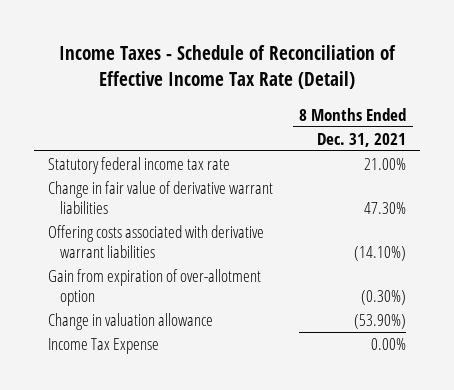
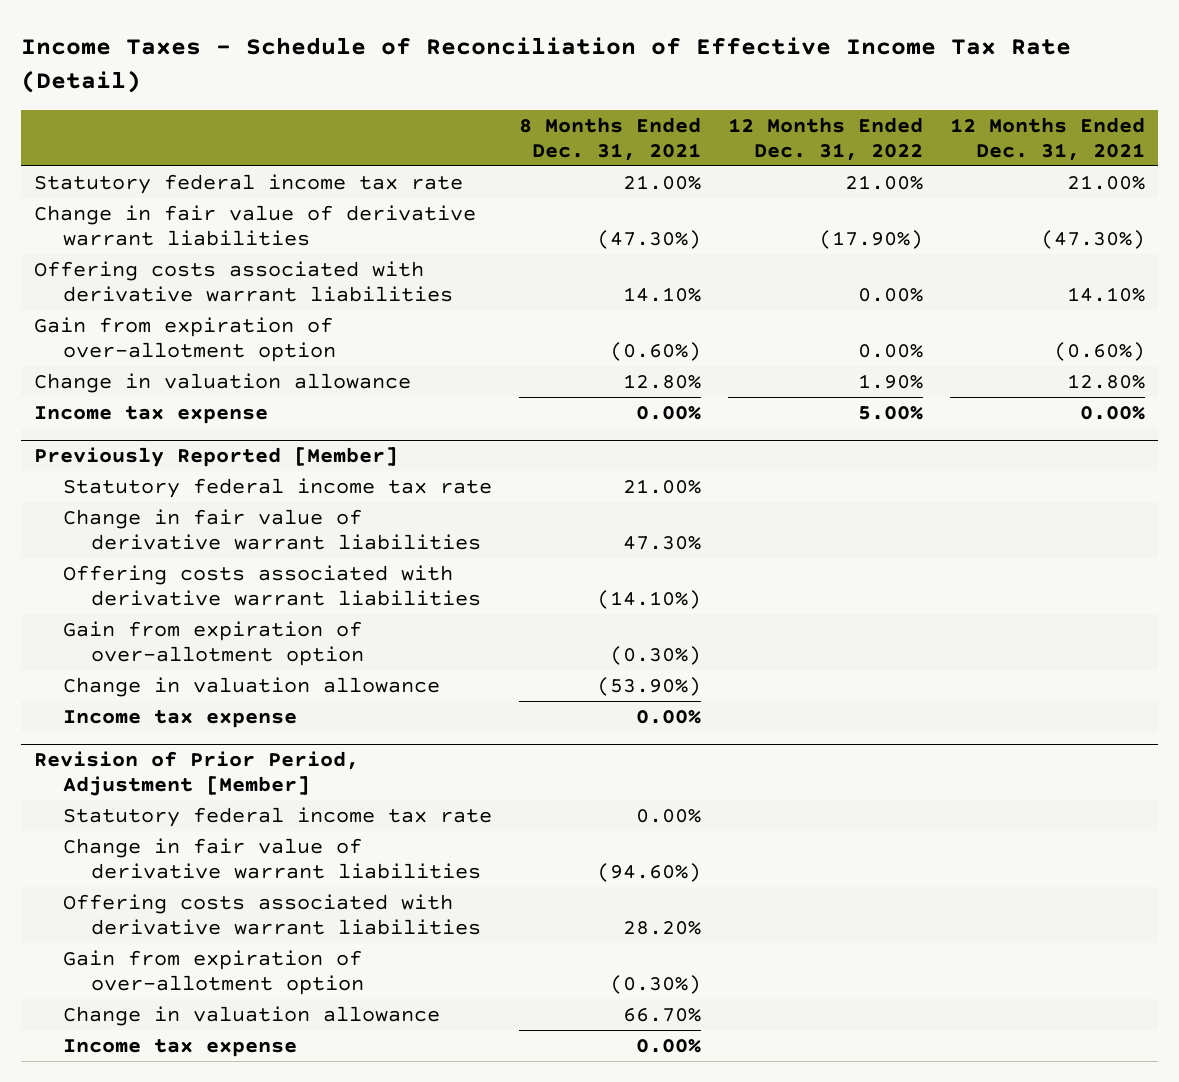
none -> [727,116,923,161] 12 Months Ended Dec. 31, 2022
none -> [949,116,1145,161] 12 Months Ended Dec. 31, 2021
none -> [34,204,477,246] Change in fair value of derivative warrant liabilities
none -> [34,260,453,302] Offering costs associated with derivative warrant liabilities
none -> [34,316,336,362] Gain from expiration of over-allotment option
none -> [34,372,412,393] Change in valuation allowance
none -> [34,405,269,424] Income tax expense
none -> [34,447,399,468] Previously Reported [Member]
none -> [62,477,492,498] Statutory federal income tax rate
[47,337,159,354] Income Tax Expense -> [62,709,297,728] Income tax expense
none -> [34,751,360,797] Revision of Prior Period, Adjustment [Member]
none -> [62,806,492,827] Statutory federal income tax rate
none -> [62,837,482,879] Change in fair value of derivative warrant liabilities
none -> [62,893,482,935] Offering costs associated with derivative warrant liabilities
none -> [62,949,365,995] Gain from expiration of over-allotment option
none -> [62,1005,440,1026] Change in valuation allowance
none -> [62,1038,297,1057] Income tax expense

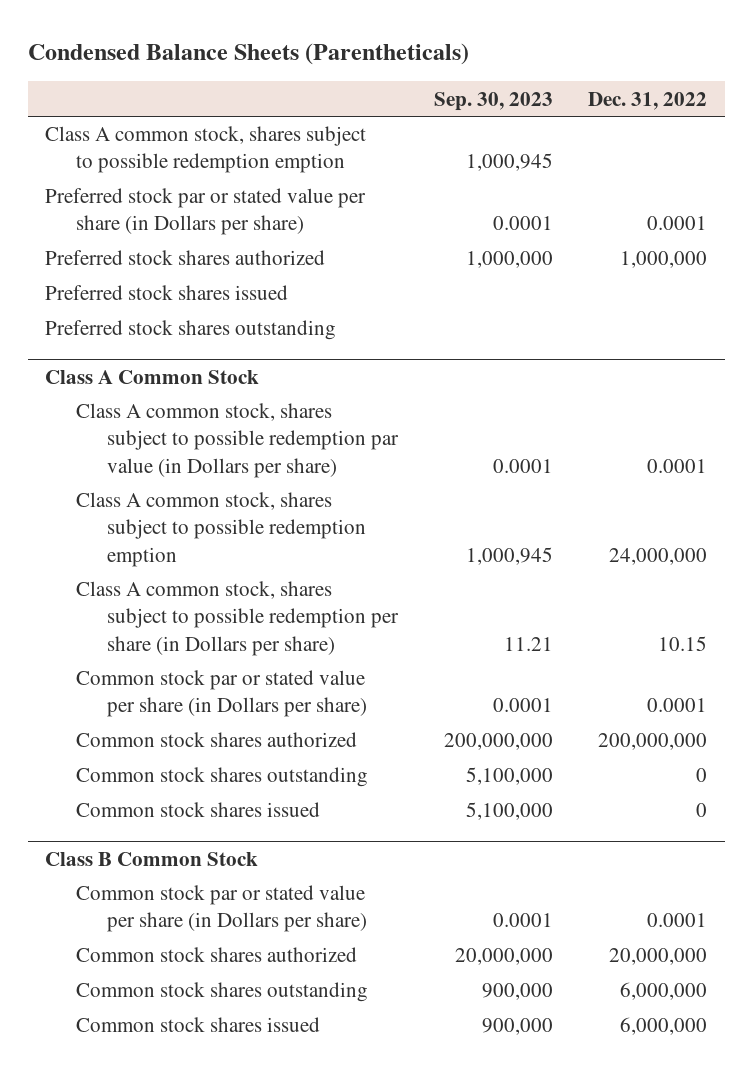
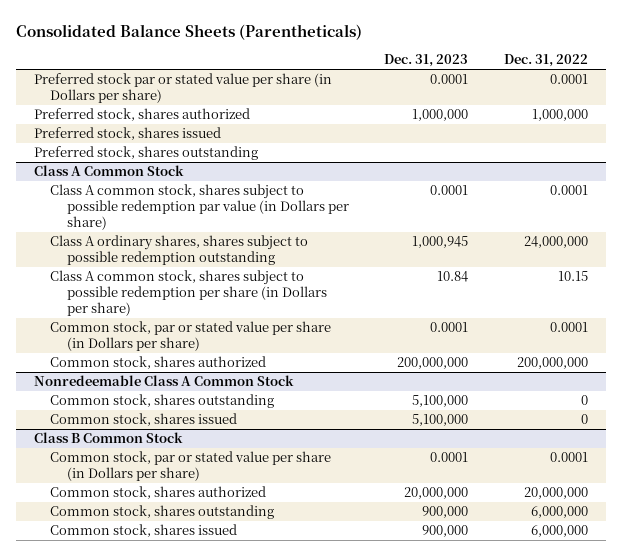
[27,43,469,66] Condensed Balance Sheets (Parentheticals) -> [16,23,363,40] Consolidated Balance Sheets (Parentheticals)
[433,91,553,111] Sep. 30, 2023 -> none
none -> [384,54,469,68] Dec. 31, 2023
[45,126,367,174] Class A common stock, shares subject to possible redemption emption -> none
[45,250,326,266] Preferred stock shares authorized -> [34,108,251,122] Preferred stock, shares authorized
[45,285,289,301] Preferred stock shares issued -> [34,127,222,141] Preferred stock, shares issued
[45,320,337,341] Preferred stock shares outstanding -> [34,146,259,161] Preferred stock, shares outstanding
[76,492,366,567] Class A common stock, shares subject to possible redemption emption -> [50,235,309,265] Class A ordinary shares, shares subject to possible redemption outstanding
[76,670,367,718] Common stock par or stated value per share (in Dollars per share) -> [50,321,332,351] Common stock, par or stated value per share (in Dollars per share)
[76,732,358,748] Common stock shares authorized -> [50,356,267,370] Common stock, shares authorized
none -> [34,375,295,387] Nonredeemable Class A Common Stock
[76,767,369,788] Common stock shares outstanding -> [50,394,275,409] Common stock, shares outstanding
[76,802,321,818] Common stock shares issued -> [50,413,238,427] Common stock, shares issued
[76,885,367,933] Common stock par or stated value per share (in Dollars per share) -> [50,451,332,481] Common stock, par or stated value per share (in Dollars per share)
[76,947,358,963] Common stock shares authorized -> [50,486,267,500] Common stock, shares authorized
[76,982,369,1003] Common stock shares outstanding -> [50,505,275,520] Common stock, shares outstanding
[76,1017,321,1033] Common stock shares issued -> [50,524,238,538] Common stock, shares issued

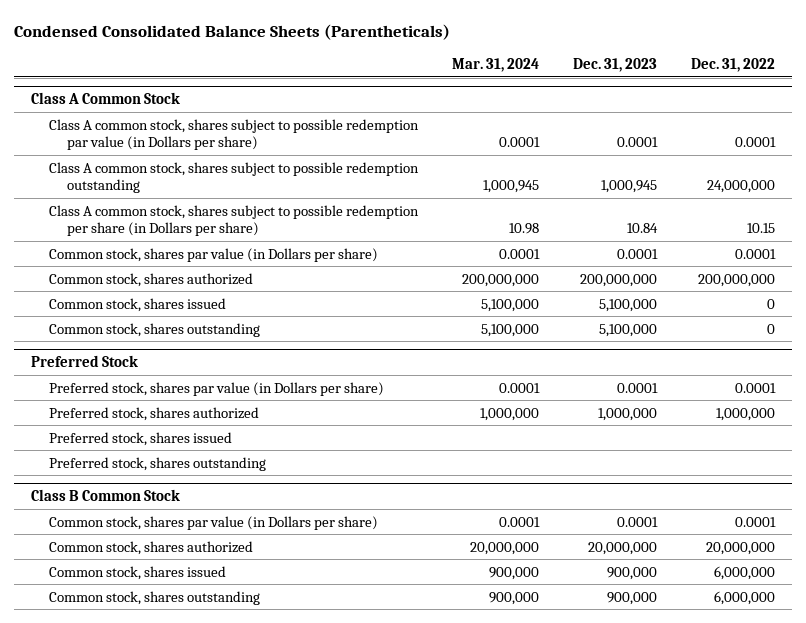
[16,23,363,40] Consolidated Balance Sheets (Parentheticals) -> [13,23,450,40] Condensed Consolidated Balance Sheets (Parentheticals)
none -> [451,58,539,73] Mar. 31, 2024
[34,73,333,103] Preferred stock par or stated value per share (in Dollars per share) -> none
[34,108,251,122] Preferred stock, shares authorized -> none
[34,127,222,141] Preferred stock, shares issued -> none
[34,146,259,161] Preferred stock, shares outstanding -> none
[50,235,309,265] Class A ordinary shares, shares subject to possible redemption outstanding -> [48,161,419,194] Class A common stock, shares subject to possible redemption outstanding
[50,321,332,351] Common stock, par or stated value per share (in Dollars per share) -> [48,247,378,262] Common stock, shares par value (in Dollars per share)
[34,375,295,387] Nonredeemable Class A Common Stock -> none
[50,394,275,409] Common stock, shares outstanding -> none
none -> [48,322,260,337] Common stock, shares outstanding
none -> [30,355,138,368] Preferred Stock
none -> [48,381,384,396] Preferred stock, shares par value (in Dollars per share)
none -> [48,406,259,421] Preferred stock, shares authorized
none -> [48,431,232,446] Preferred stock, shares issued
none -> [48,456,266,471] Preferred stock, shares outstanding
[50,451,332,481] Common stock, par or stated value per share (in Dollars per share) -> [48,515,378,530] Common stock, shares par value (in Dollars per share)
[50,505,275,520] Common stock, shares outstanding -> [48,590,260,605] Common stock, shares outstanding

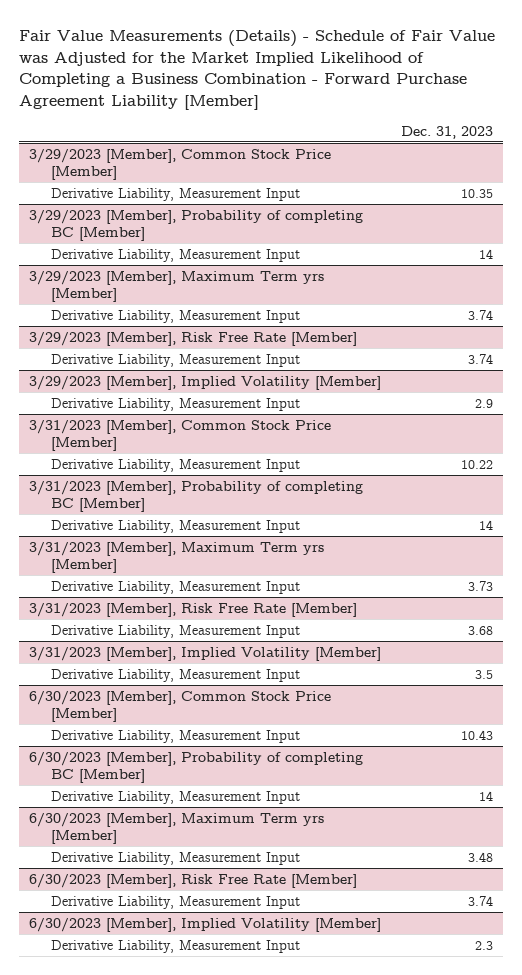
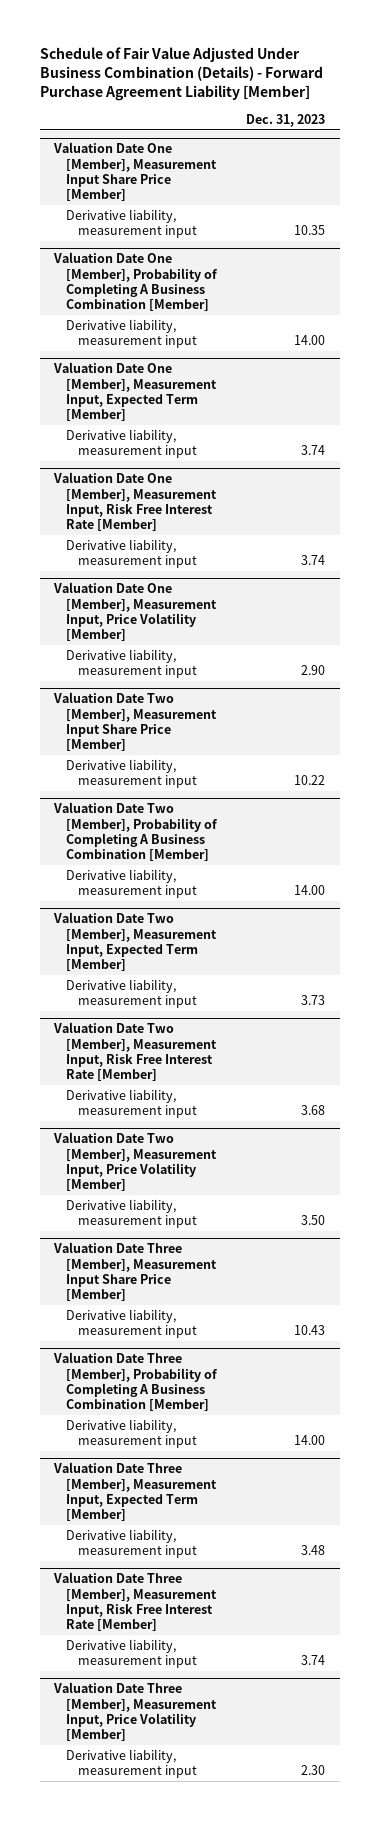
[19,29,496,111] Fair Value Measurements (Details) - Schedule of Fair Value was Adjusted for the Market Implied Likelihood of Completing a Business Combination - Forward Purchase Agreement Liability [Member] -> [39,46,323,102] Schedule of Fair Value Adjusted Under Business Combination (Details) - Forward Purchase Agreement Liability [Member]
[29,148,332,180] 3/29/2023 [Member], Common Stock Price [Member] -> none
[29,209,364,241] 3/29/2023 [Member], Probability of completing BC [Member] -> none
[29,270,325,302] 3/29/2023 [Member], Maximum Term yrs [Member] -> none
[29,331,358,346] 3/29/2023 [Member], Risk Free Rate [Member] -> none
[29,375,382,390] 3/29/2023 [Member], Implied Volatility [Member] -> none
[29,419,332,451] 3/31/2023 [Member], Common Stock Price [Member] -> none
[29,480,364,512] 3/31/2023 [Member], Probability of completing BC [Member] -> none
[29,541,325,573] 3/31/2023 [Member], Maximum Term yrs [Member] -> none
[29,602,358,617] 3/31/2023 [Member], Risk Free Rate [Member] -> none
[29,646,382,661] 3/31/2023 [Member], Implied Volatility [Member] -> none
[29,690,332,722] 6/30/2023 [Member], Common Stock Price [Member] -> none
[29,751,364,783] 6/30/2023 [Member], Probability of completing BC [Member] -> none
[29,812,325,844] 6/30/2023 [Member], Maximum Term yrs [Member] -> none
[29,873,358,888] 6/30/2023 [Member], Risk Free Rate [Member] -> none
[29,917,382,932] 6/30/2023 [Member], Implied Volatility [Member] -> none
none -> [53,142,218,202] Valuation Date One [Member], Measurement Input Share Price [Member]
[50,187,300,201] Derivative Liability, Measurement Input -> [66,208,198,238] Derivative liability, measurement input
none -> [53,252,219,312] Valuation Date One [Member], Probability of Completing A Business Combination [Member]
[50,248,300,262] Derivative Liability, Measurement Input -> [66,318,198,348] Derivative liability, measurement input
[479,248,494,259] 14 -> [294,334,326,345] 14.00
none -> [53,362,218,422] Valuation Date One [Member], Measurement Input, Expected Term [Member]
[50,309,300,323] Derivative Liability, Measurement Input -> [66,428,198,458] Derivative liability, measurement input
none -> [53,472,218,532] Valuation Date One [Member], Measurement Input, Risk Free Interest Rate [Member]
[50,353,300,367] Derivative Liability, Measurement Input -> [66,538,198,568] Derivative liability, measurement input
none -> [53,582,218,642] Valuation Date One [Member], Measurement Input, Price Volatility [Member]
[50,397,300,411] Derivative Liability, Measurement Input -> [66,648,198,678] Derivative liability, measurement input
[475,398,494,408] 2.9 -> [301,664,326,675] 2.90
none -> [53,692,218,752] Valuation Date Two [Member], Measurement Input Share Price [Member]
[50,458,300,472] Derivative Liability, Measurement Input -> [66,758,198,788] Derivative liability, measurement input
none -> [53,802,219,862] Valuation Date Two [Member], Probability of Completing A Business Combination [Member]
[50,519,300,533] Derivative Liability, Measurement Input -> [66,868,198,898] Derivative liability, measurement input
[479,519,494,530] 14 -> [294,884,326,895] 14.00
none -> [53,912,218,972] Valuation Date Two [Member], Measurement Input, Expected Term [Member]
[50,580,300,594] Derivative Liability, Measurement Input -> [66,978,198,1008] Derivative liability, measurement input
none -> [53,1022,218,1082] Valuation Date Two [Member], Measurement Input, Risk Free Interest Rate [Member]
[50,624,300,638] Derivative Liability, Measurement Input -> [66,1088,198,1118] Derivative liability, measurement input
none -> [53,1132,218,1192] Valuation Date Two [Member], Measurement Input, Price Volatility [Member]
[50,668,300,682] Derivative Liability, Measurement Input -> [66,1198,198,1228] Derivative liability, measurement input
[475,669,494,679] 3.5 -> [301,1214,326,1225] 3.50
none -> [53,1242,218,1302] Valuation Date Three [Member], Measurement Input Share Price [Member]
[50,729,300,743] Derivative Liability, Measurement Input -> [66,1308,198,1338] Derivative liability, measurement input
none -> [53,1352,219,1412] Valuation Date Three [Member], Probability of Completing A Business Combination [Member]
[50,790,300,804] Derivative Liability, Measurement Input -> [66,1418,198,1448] Derivative liability, measurement input
[479,790,494,801] 14 -> [294,1434,326,1445] 14.00
none -> [53,1462,218,1522] Valuation Date Three [Member], Measurement Input, Expected Term [Member]
[50,851,300,865] Derivative Liability, Measurement Input -> [66,1528,198,1558] Derivative liability, measurement input
none -> [53,1572,218,1632] Valuation Date Three [Member], Measurement Input, Risk Free Interest Rate [Member]
[50,895,300,909] Derivative Liability, Measurement Input -> [66,1638,198,1668] Derivative liability, measurement input
none -> [53,1682,218,1742] Valuation Date Three [Member], Measurement Input, Price Volatility [Member]
[50,939,300,953] Derivative Liability, Measurement Input -> [66,1748,198,1778] Derivative liability, measurement input
[475,940,494,950] 2.3 -> [301,1764,326,1775] 2.30

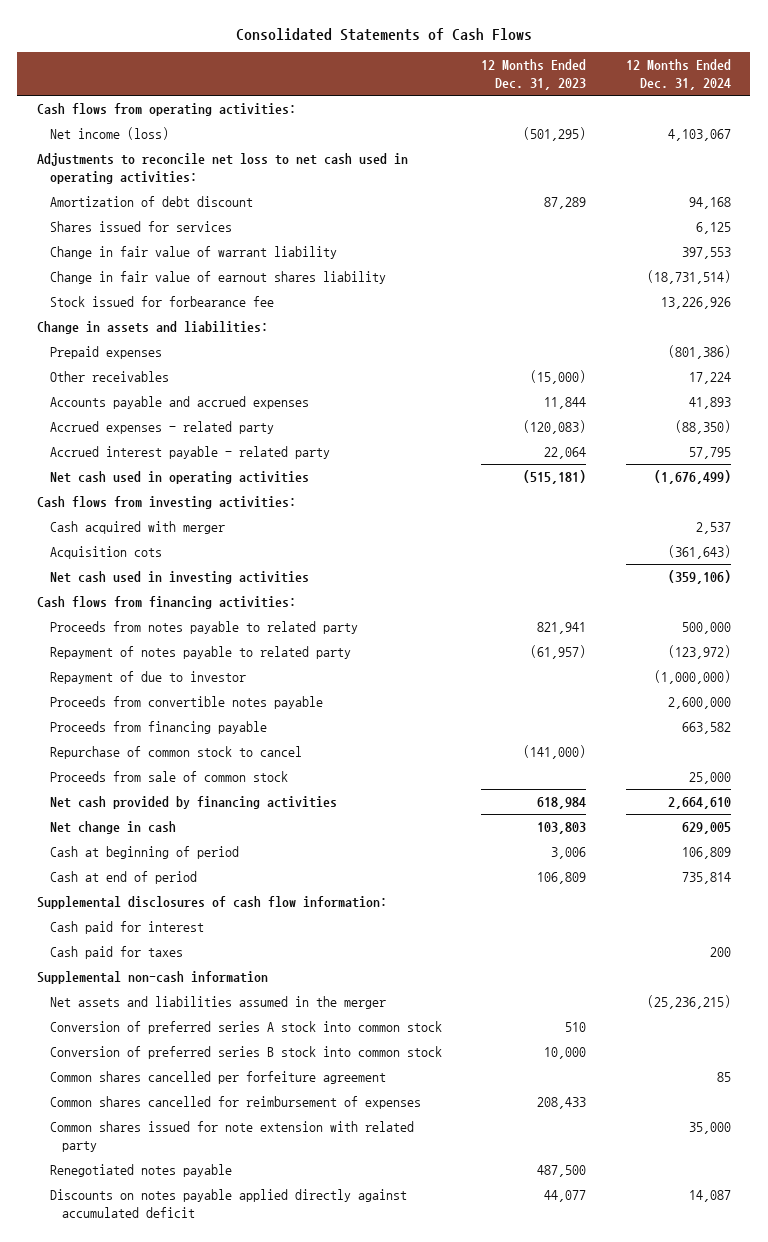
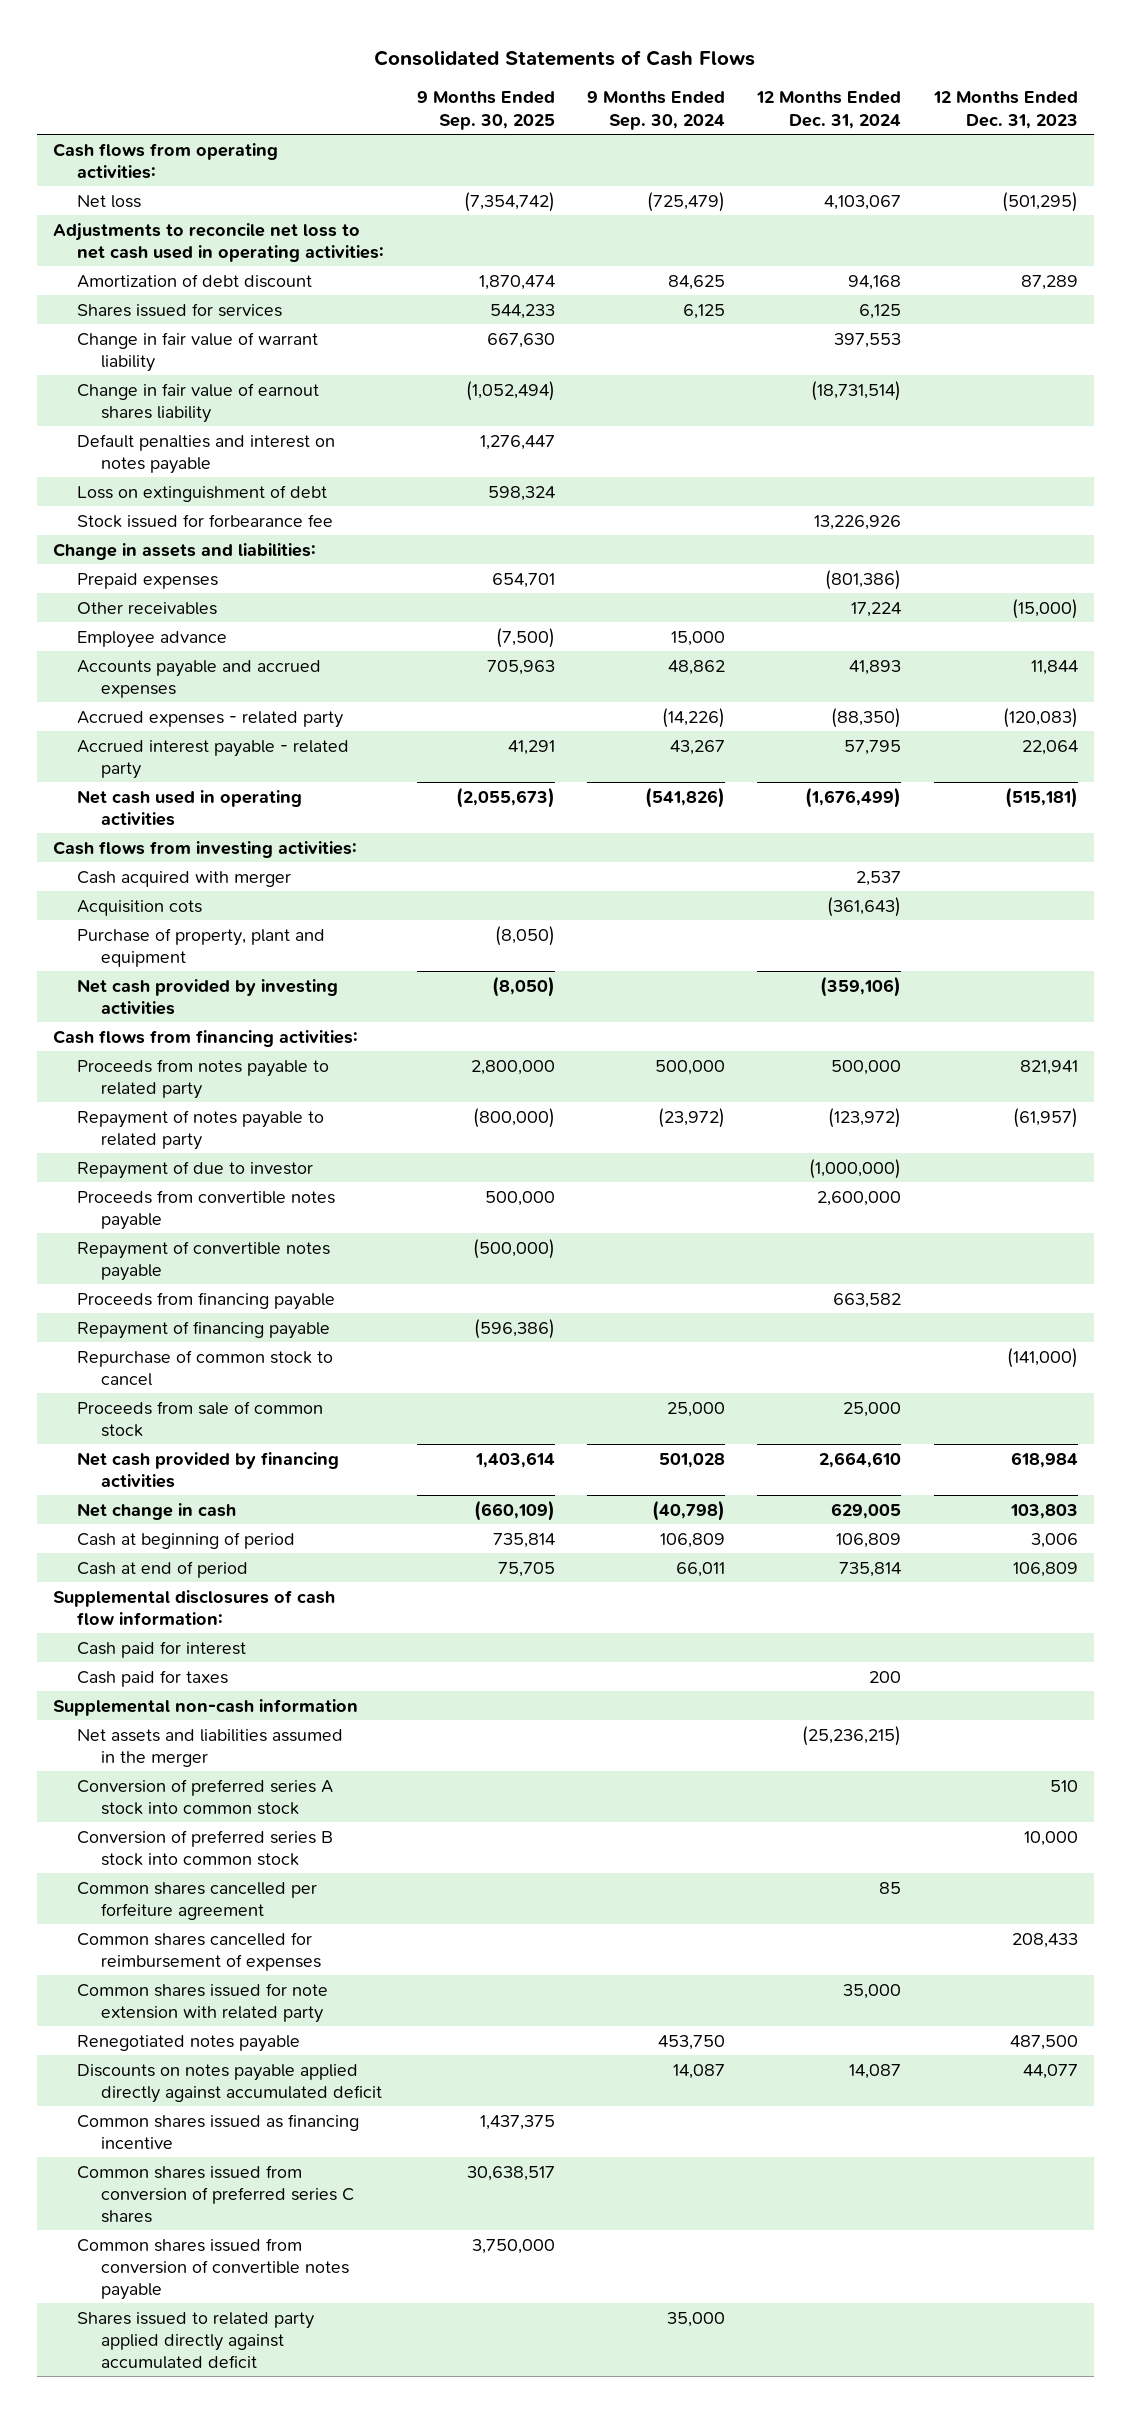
none -> [416,91,555,130] 9 Months Ended Sep. 30, 2025
none -> [586,91,725,130] 9 Months Ended Sep. 30, 2024
[49,126,169,140] Net income (loss) -> [77,194,142,208] Net loss
none -> [77,433,336,474] Default penalties and interest on notes payable
none -> [77,484,328,502] Loss on extinguishment of debt
none -> [77,630,228,648] Employee advance
none -> [77,927,326,967] Purchase of property, plant and equipment
[49,570,309,584] Net cash used in investing activities -> [77,978,339,1015] Net cash provided by investing activities
none -> [77,1240,331,1281] Repayment of convertible notes payable
none -> [77,1320,331,1339] Repayment of financing payable
none -> [77,2113,360,2149] Common shares issued as financing incentive
none -> [77,2164,355,2223] Common shares issued from conversion of preferred series C shares
none -> [77,2237,350,2300] Common shares issued from conversion of convertible notes payable
none -> [77,2311,315,2369] Shares issued to related party applied directly against accumulated deficit

